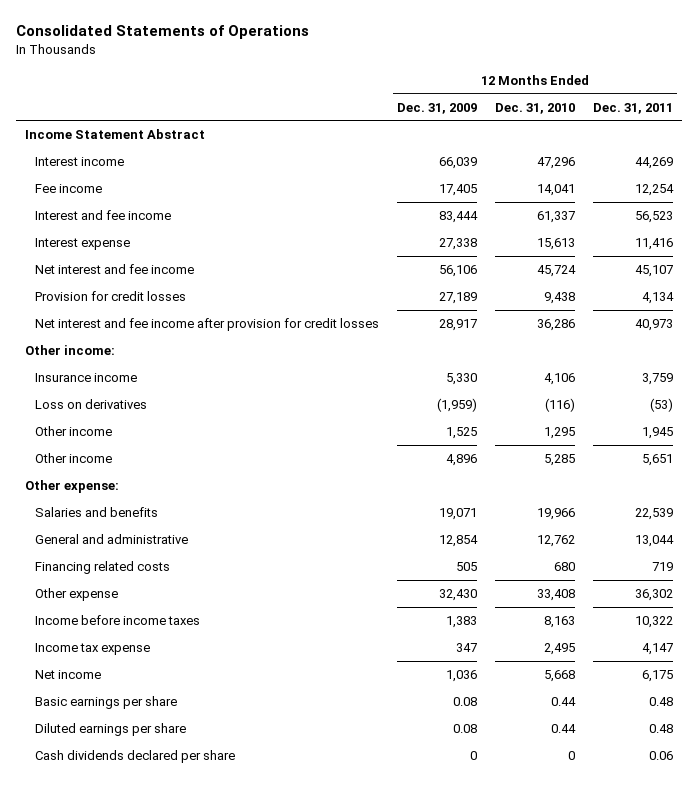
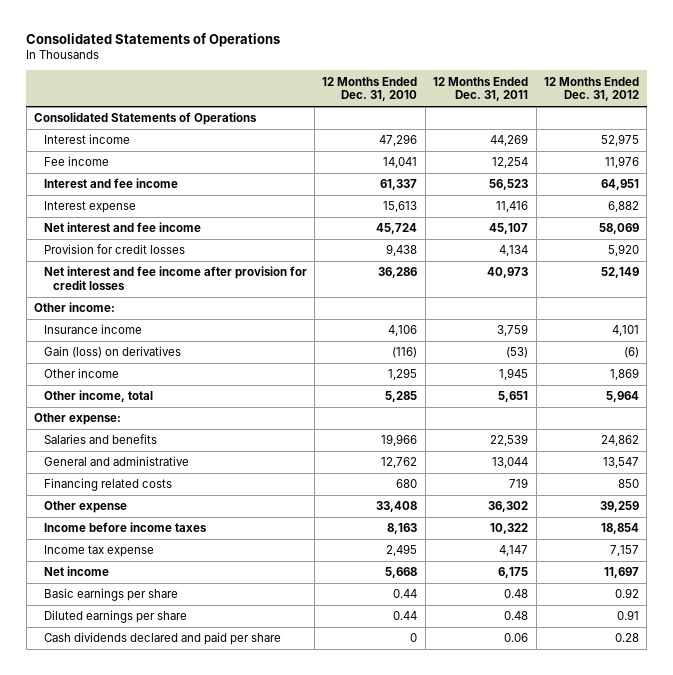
[397,102,478,114] Dec. 31, 2009 -> none
none -> [544,76,640,102] 12 Months Ended Dec. 31, 2012
[24,128,205,139] Income Statement Abstract -> [34,112,258,126] Consolidated Statements of Operations
[35,398,148,409] Loss on derivatives -> [43,346,181,359] Gain (loss) on derivatives
[35,452,113,463] Other income -> [43,390,153,403] Other income, total
[35,749,236,763] Cash dividends declared per share -> [43,632,281,646] Cash dividends declared and paid per share

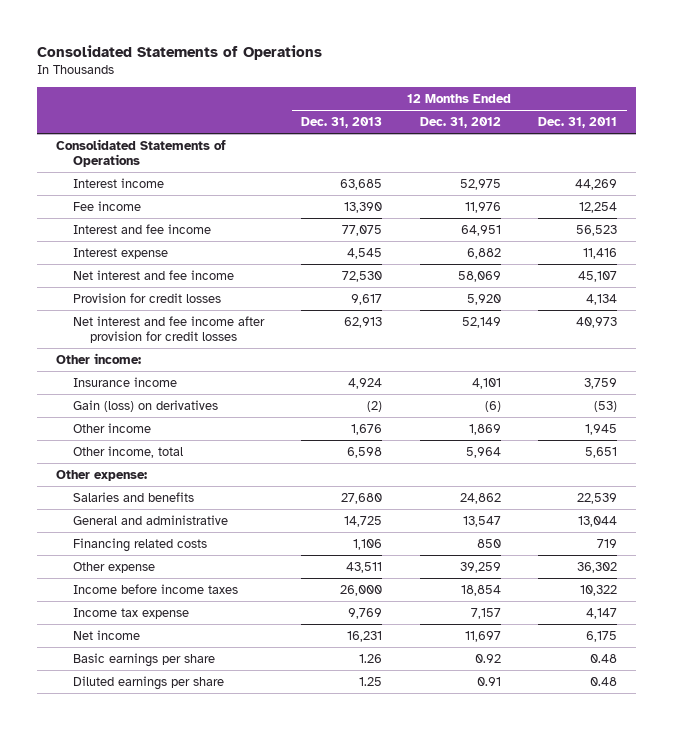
[322,76,418,102] 12 Months Ended Dec. 31, 2010 -> none
none -> [301,117,383,129] Dec. 31, 2013
[43,632,281,646] Cash dividends declared and paid per share -> none

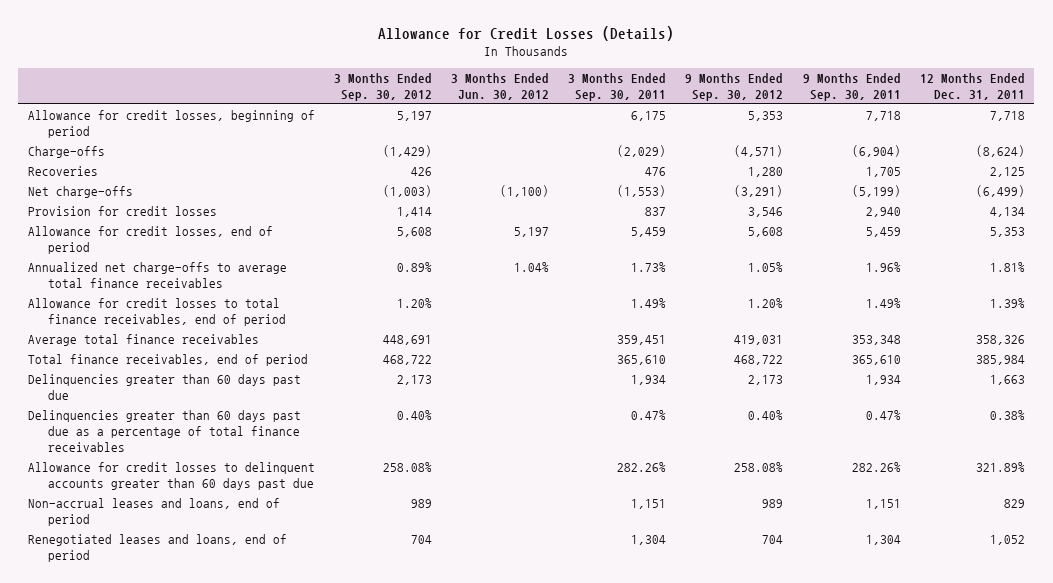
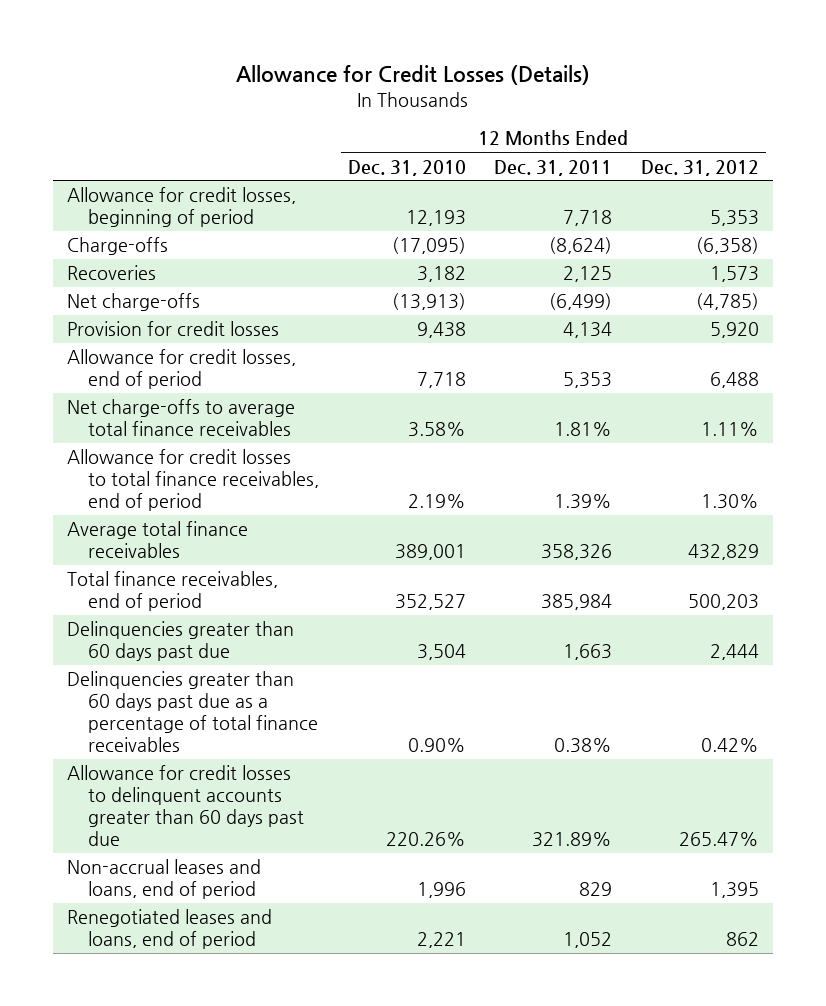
[333,72,432,101] 3 Months Ended Sep. 30, 2012 -> none
[451,72,550,100] 3 Months Ended Jun. 30, 2012 -> none
[568,72,667,101] 3 Months Ended Sep. 30, 2011 -> none
[685,72,784,101] 9 Months Ended Sep. 30, 2012 -> none
[802,72,901,101] 9 Months Ended Sep. 30, 2011 -> none
none -> [347,159,466,176] Dec. 31, 2010
none -> [640,159,759,176] Dec. 31, 2012
[27,262,287,289] Annualized net charge-offs to average total finance receivables -> [67,399,296,437] Net charge-offs to average total finance receivables

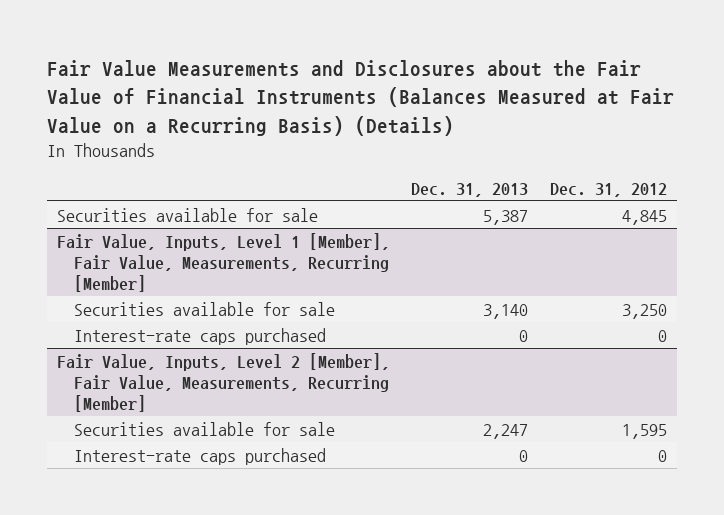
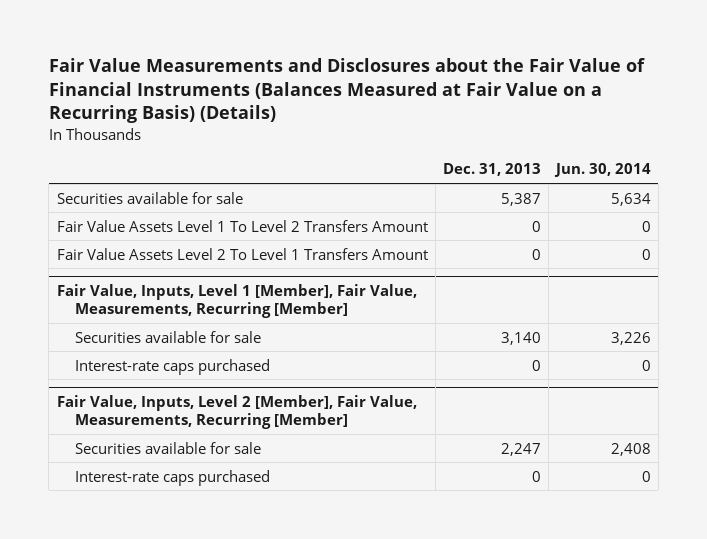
[549,182,667,197] Dec. 31, 2012 -> none
none -> [553,163,651,178] Jun. 30, 2014
none -> [56,219,428,232] Fair Value Assets Level 1 To Level 2 Transfers Amount
none -> [56,247,428,260] Fair Value Assets Level 2 To Level 1 Transfers Amount

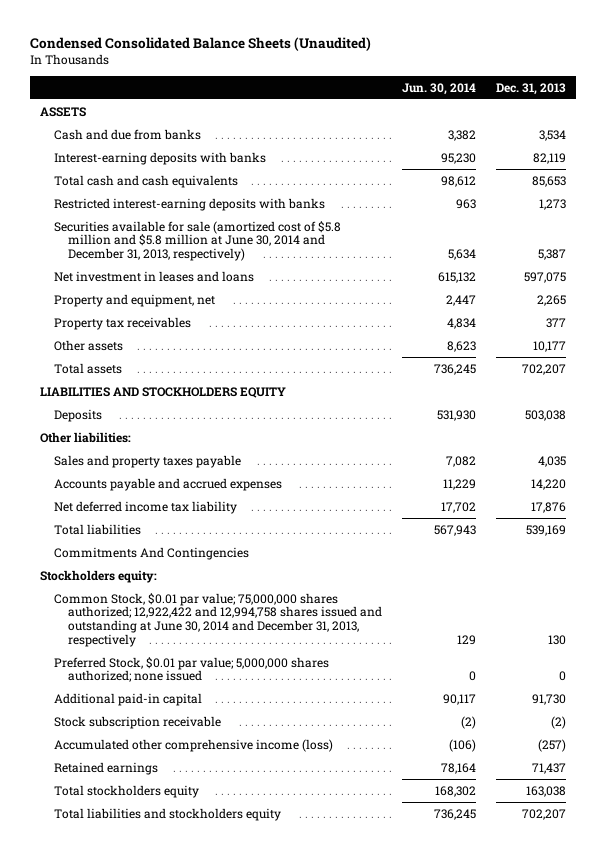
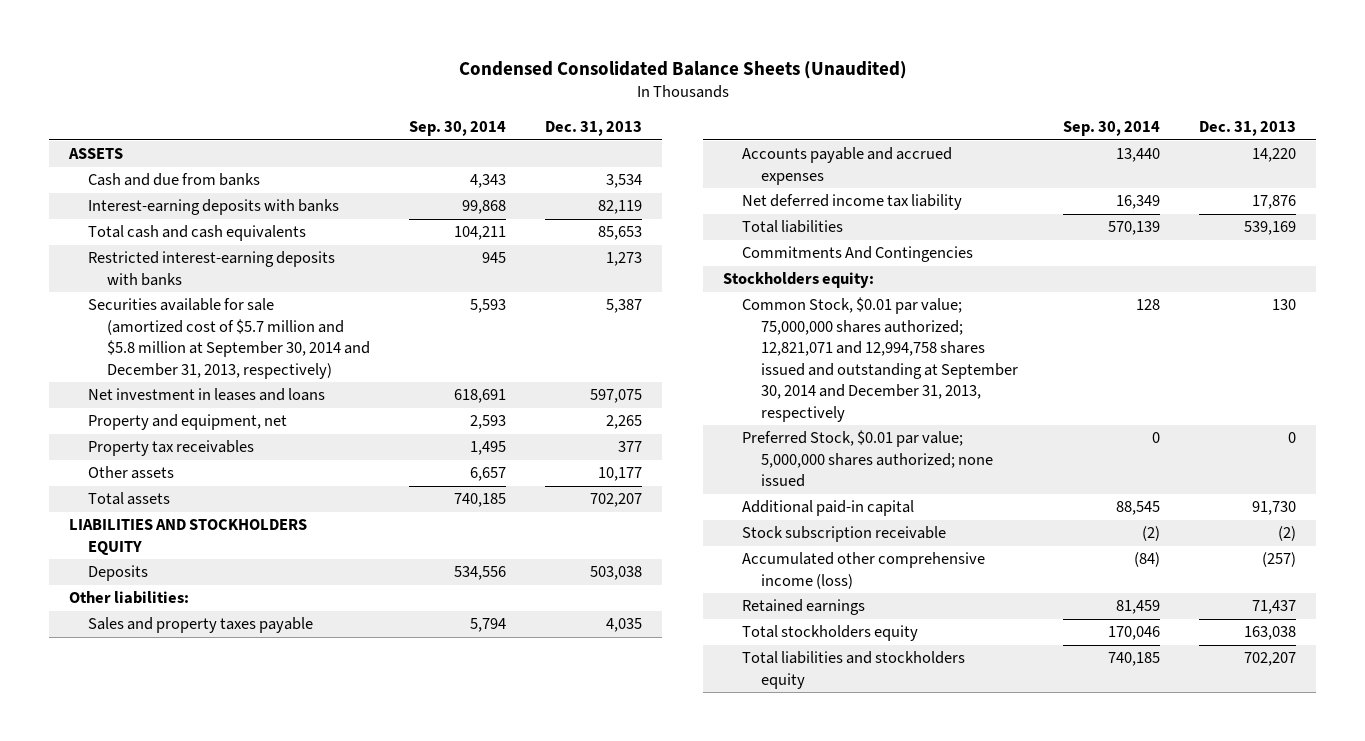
[402,82,477,95] Jun. 30, 2014 -> none
none -> [409,121,507,137] Sep. 30, 2014
[53,220,341,262] Securities available for sale (amortized cost of $5.8 million and $5.8 million at June 30, 2014 and December 31, 2013, respectively) -> [87,298,370,379] Securities available for sale (amortized cost of $5.7 million and $5.8 million at September 30, 2014 and December 31, 2013, respectively)
[53,592,383,647] Common Stock, $0.01 par value; 75,000,000 shares authorized; 12,922,422 and 12,994,758 shares issued and outstanding at June 30, 2014 and December 31, 2013, respectively -> [741,297,1018,422] Common Stock, $0.01 par value; 75,000,000 shares authorized; 12,821,071 and 12,994,758 shares issued and outstanding at September 30, 2014 and December 31, 2013, respectively

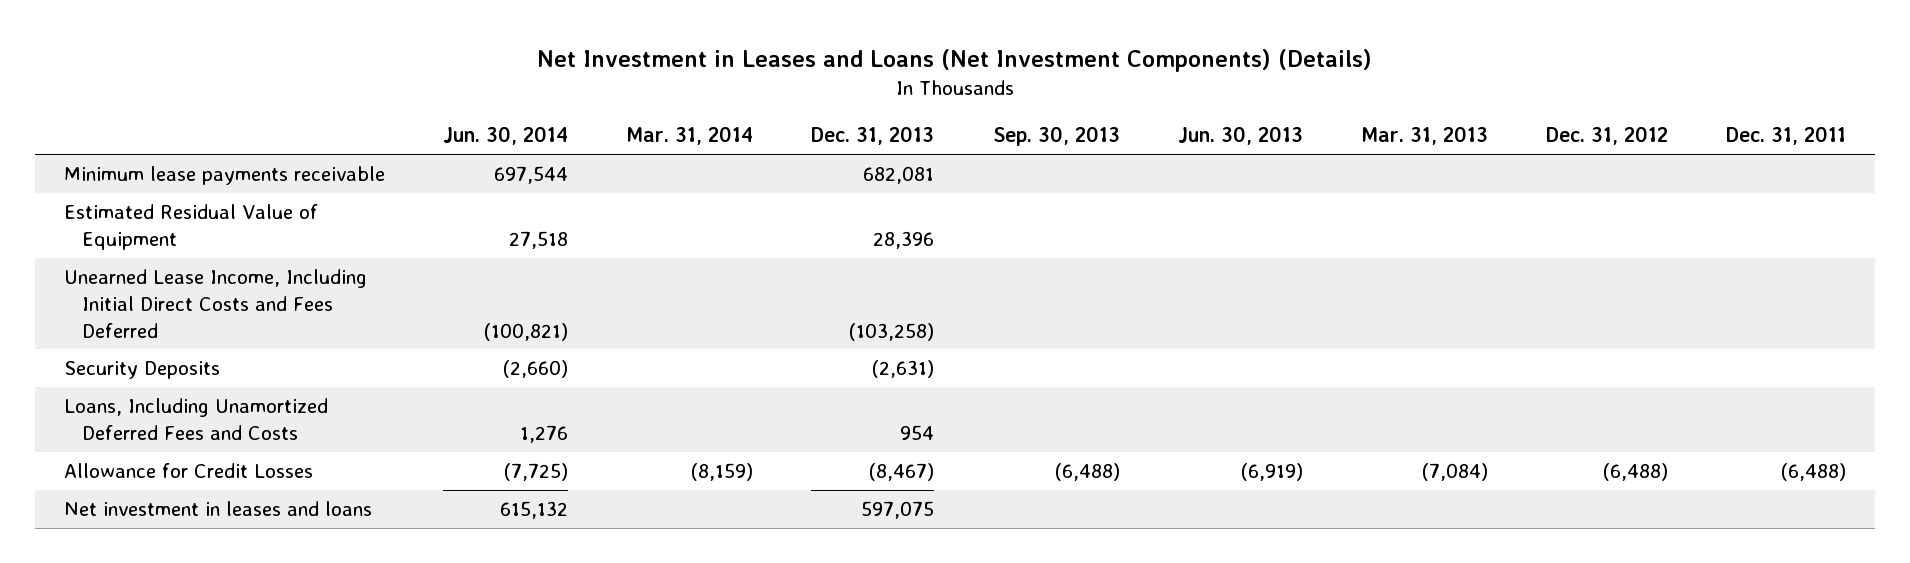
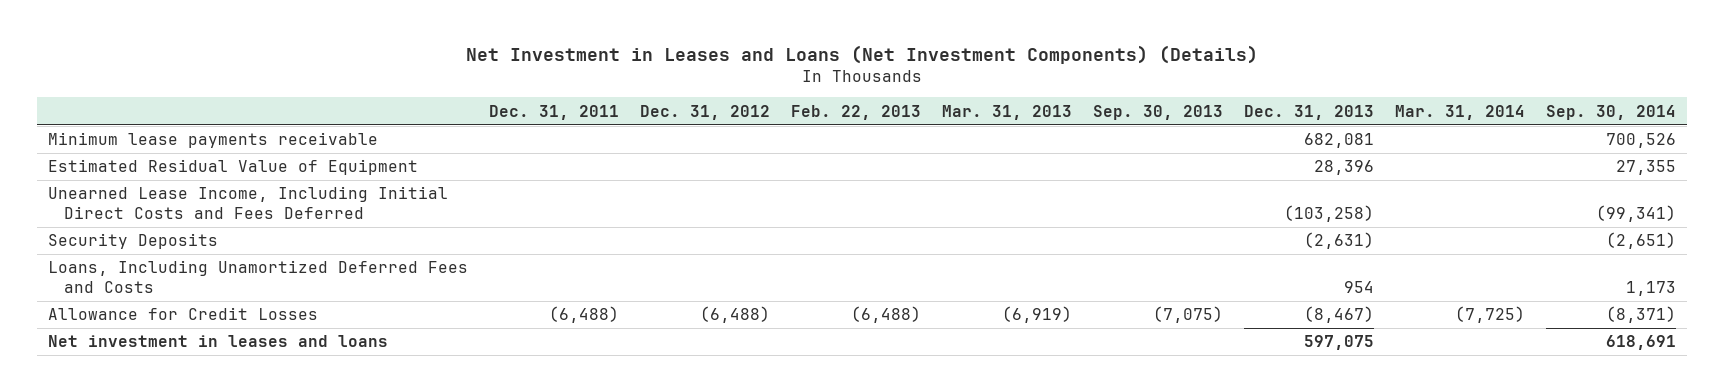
[443,126,569,146] Jun. 30, 2014 -> none
[1177,126,1303,146] Jun. 30, 2013 -> none
none -> [790,104,921,120] Feb. 22, 2013
none -> [1546,104,1677,120] Sep. 30, 2014
[691,463,754,482] (8,159) -> [1455,306,1526,324] (7,725)
[1054,463,1120,482] (6,488) -> [1153,306,1224,324] (7,075)
[1421,463,1488,482] (7,084) -> [1001,306,1072,324] (6,919)

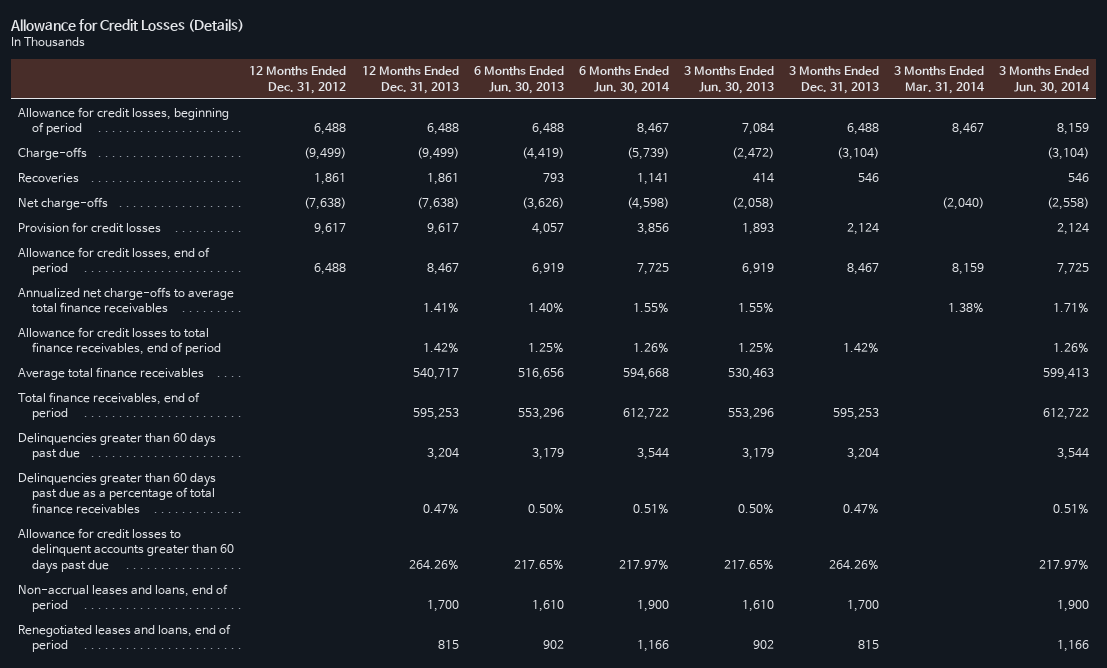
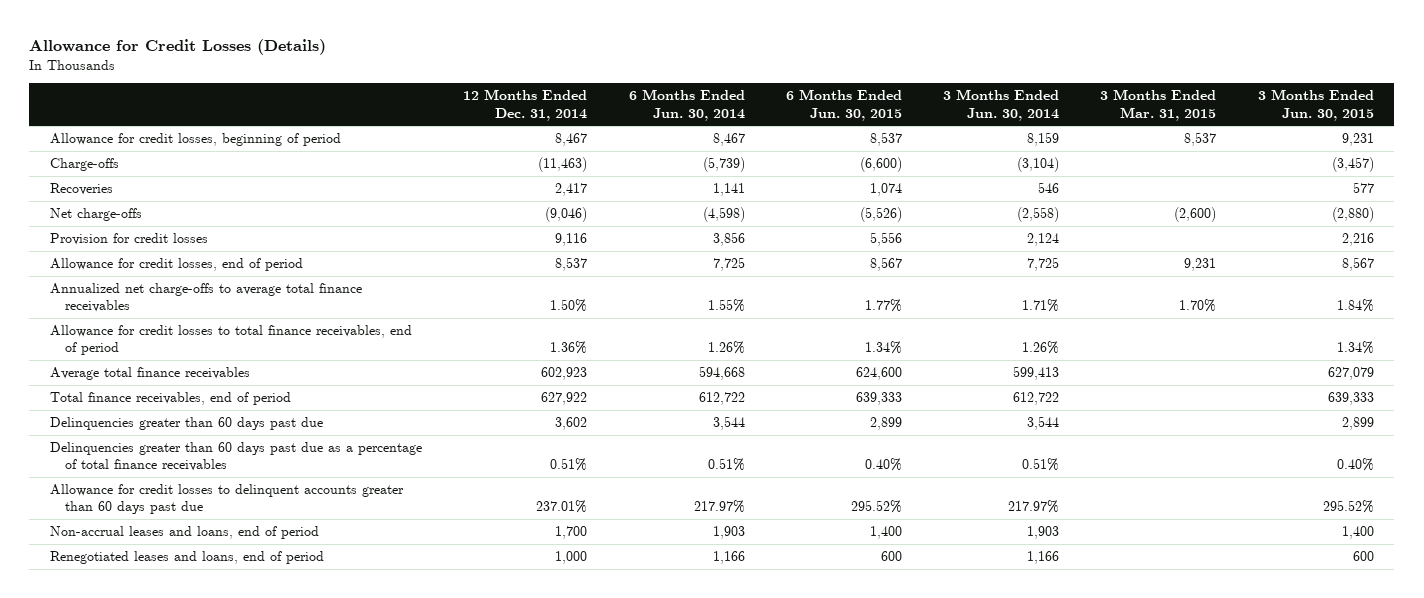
[249,66,347,94] 12 Months Ended Dec. 31, 2012 -> none
[361,66,459,94] 12 Months Ended Dec. 31, 2013 -> none
[473,66,564,94] 6 Months Ended Jun. 30, 2013 -> none
[683,66,774,94] 3 Months Ended Jun. 30, 2013 -> none
[788,66,879,94] 3 Months Ended Dec. 31, 2013 -> none
[893,66,985,94] 3 Months Ended Mar. 31, 2014 -> none
none -> [463,89,588,121] 12 Months Ended Dec. 31, 2014
none -> [785,89,902,121] 6 Months Ended Jun. 30, 2015
none -> [1100,89,1217,121] 3 Months Ended Mar. 31, 2015
none -> [1257,89,1374,121] 3 Months Ended Jun. 30, 2015
[636,600,669,613] 1,900 -> [712,526,745,540] 1,903
[1056,600,1089,613] 1,900 -> [1027,526,1060,540] 1,903

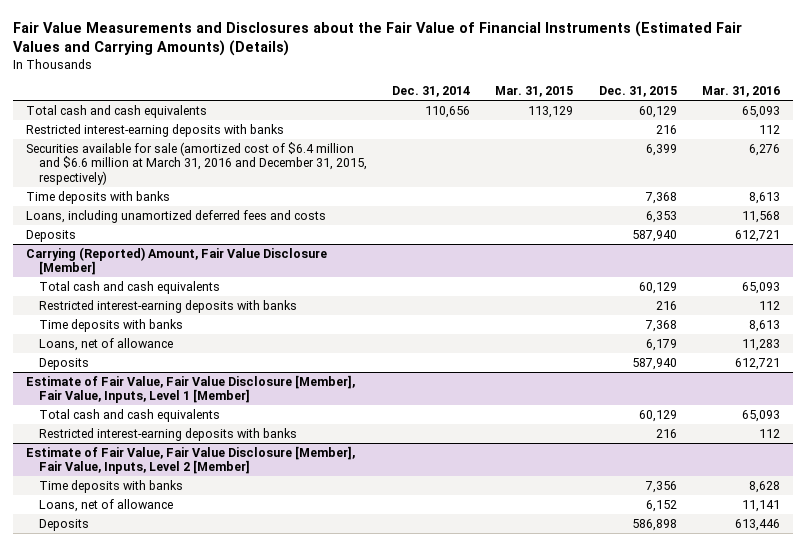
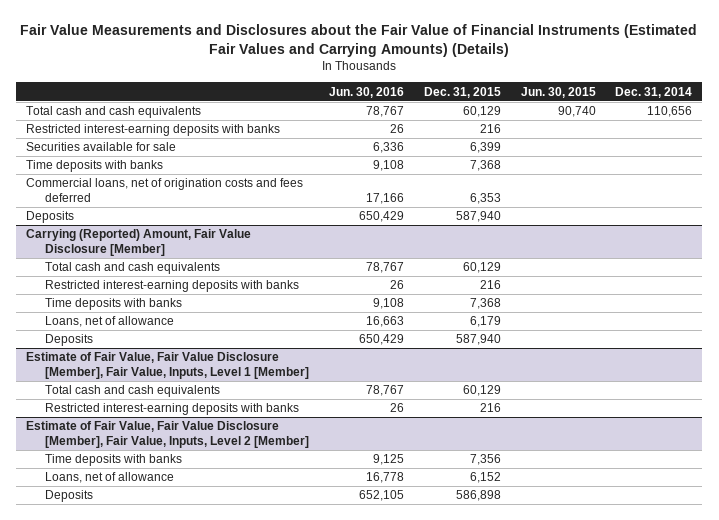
[495,86,574,98] Mar. 31, 2015 -> none
[702,86,781,98] Mar. 31, 2016 -> none
none -> [328,86,404,98] Jun. 30, 2016
none -> [520,86,596,98] Jun. 30, 2015
[26,141,367,185] Securities available for sale (amortized cost of $6.4 million and $6.6 million at March 31, 2016 and December 31, 2015, respectively) -> [26,142,177,152] Securities available for sale
[26,209,327,223] Loans, including unamortized deferred fees and costs -> [26,178,304,203] Commercial loans, net of origination costs and fees deferred

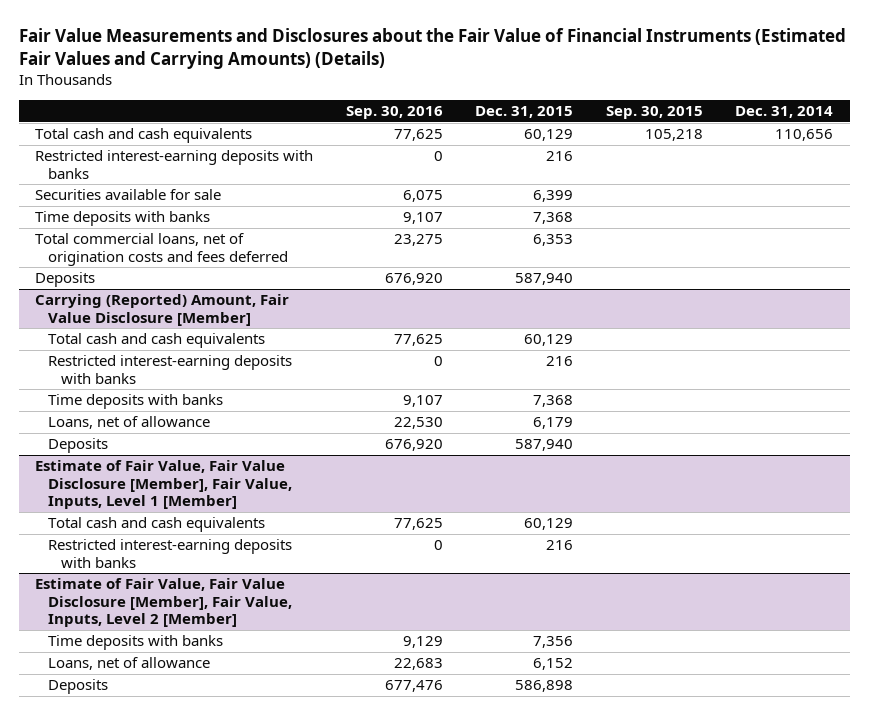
[328,86,404,98] Jun. 30, 2016 -> none
[520,86,596,98] Jun. 30, 2015 -> none
none -> [345,106,443,120] Sep. 30, 2016
none -> [605,106,703,120] Sep. 30, 2015
[26,178,304,203] Commercial loans, net of origination costs and fees deferred -> [35,233,289,266] Total commercial loans, net of origination costs and fees deferred

